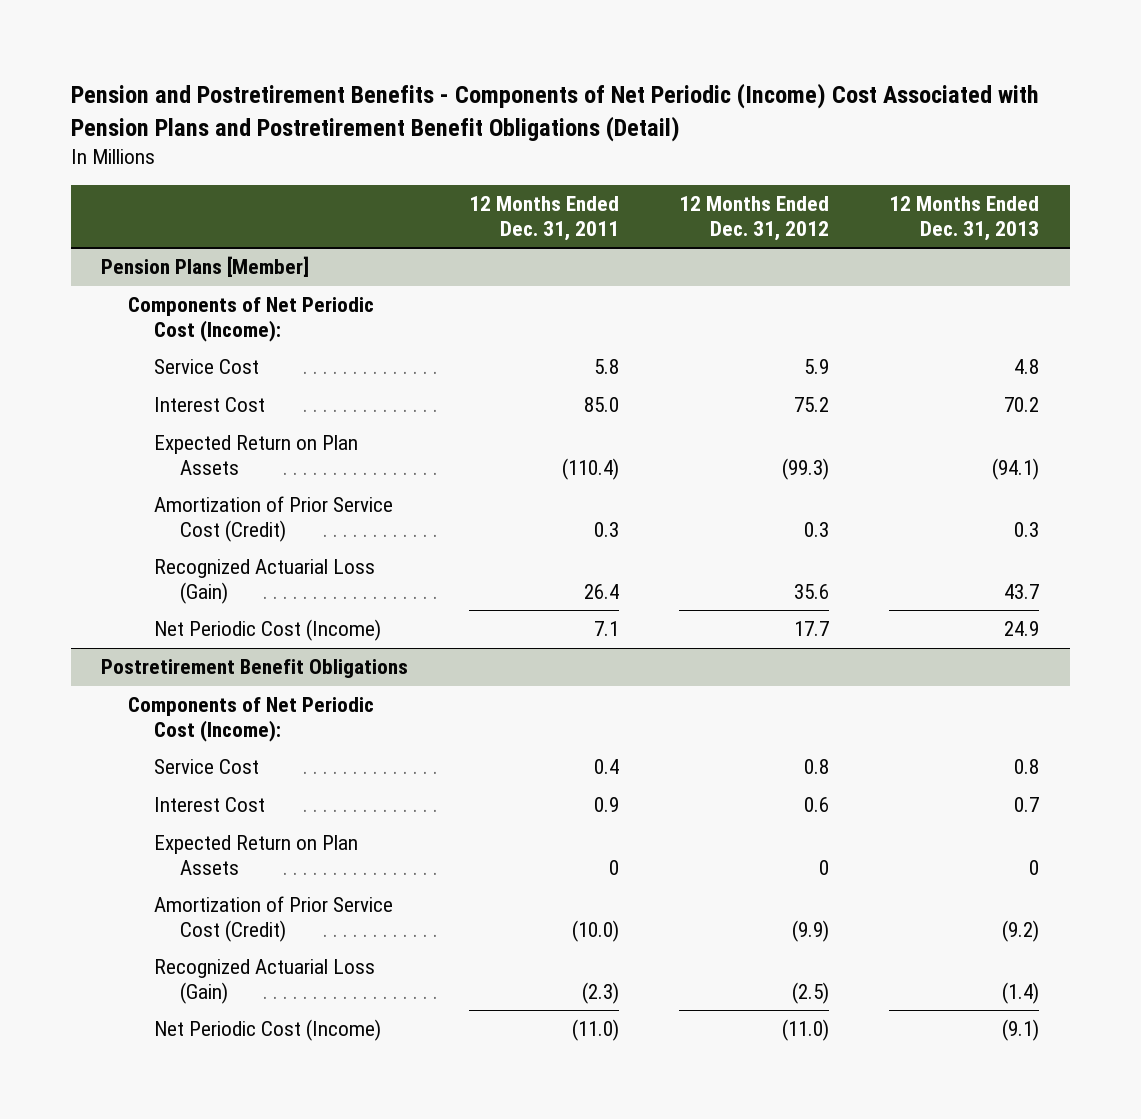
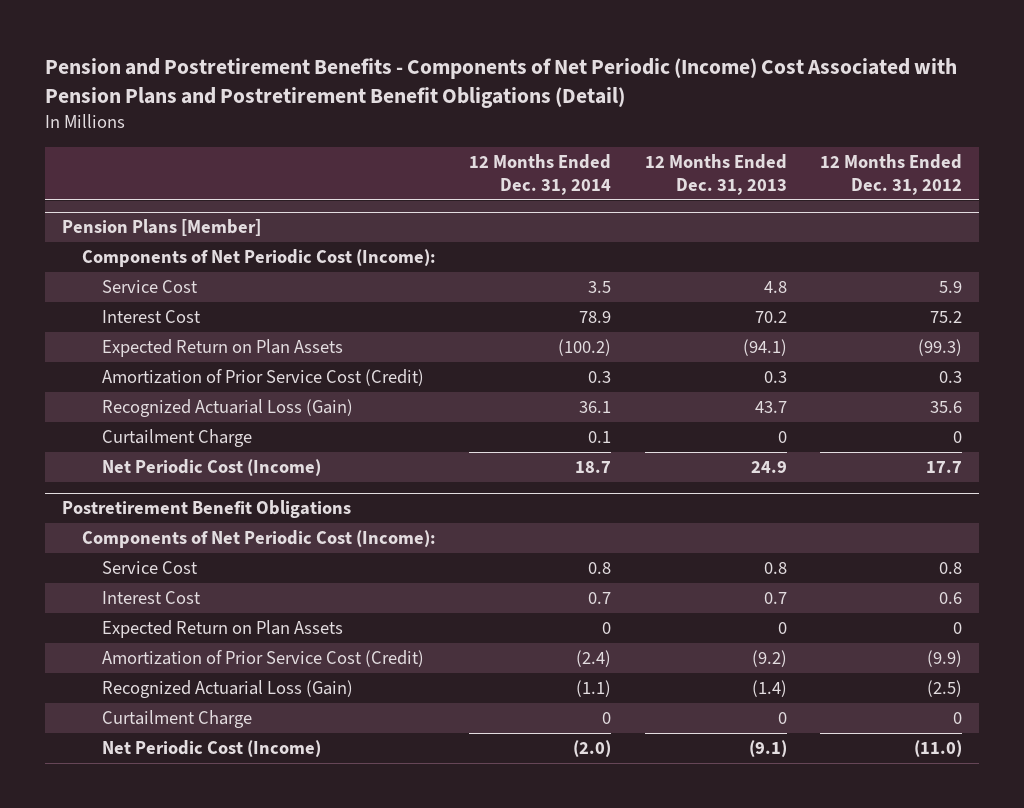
[468,195,619,241] 12 Months Ended Dec. 31, 2011 -> none
none -> [469,154,612,196] 12 Months Ended Dec. 31, 2014
none -> [102,429,253,448] Curtailment Charge
none -> [102,710,253,729] Curtailment Charge

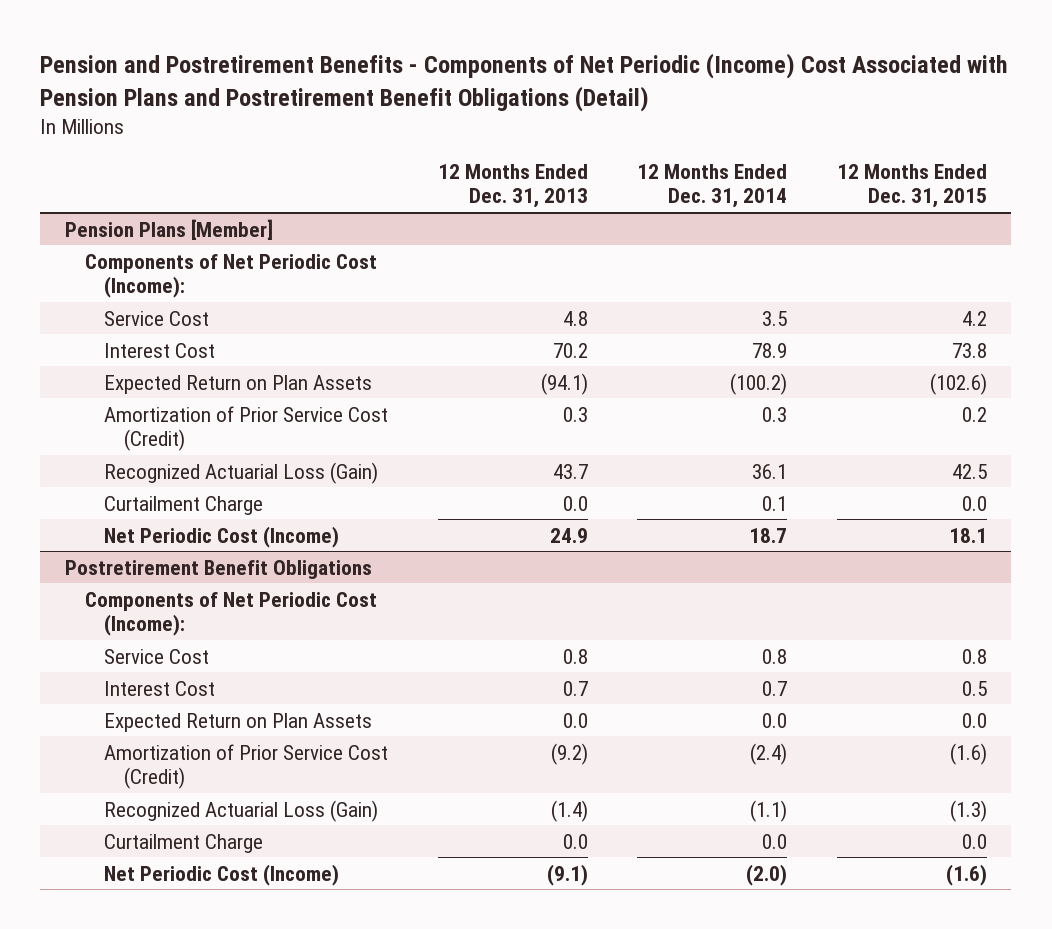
[819,154,962,196] 12 Months Ended Dec. 31, 2012 -> none
none -> [836,163,987,209] 12 Months Ended Dec. 31, 2015
[777,431,787,444] 0 -> [562,495,588,511] 0.0
[602,622,612,635] 0 -> [762,712,788,728] 0.0
[777,622,787,635] 0 -> [562,712,588,728] 0.0
[602,712,612,725] 0 -> [762,833,788,849] 0.0
[777,712,787,725] 0 -> [562,833,588,849] 0.0

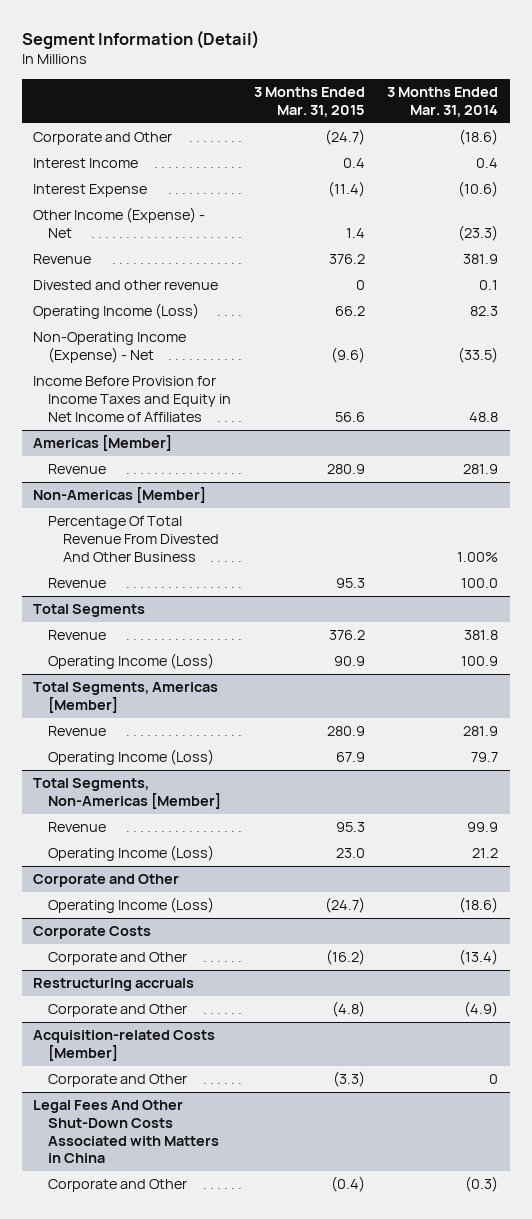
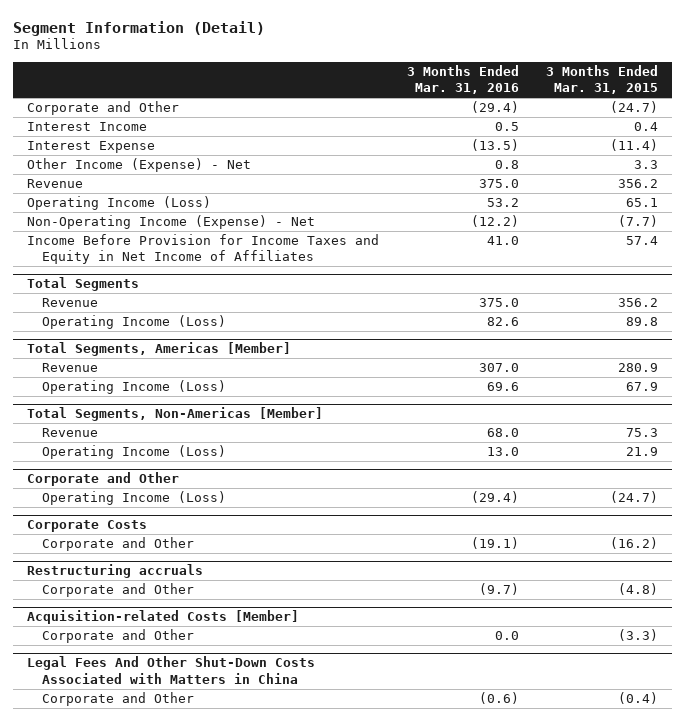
[387,87,499,117] 3 Months Ended Mar. 31, 2014 -> none
none -> [406,65,519,95] 3 Months Ended Mar. 31, 2016
[33,280,219,291] Divested and other revenue -> none
[33,435,173,452] Americas [Member] -> none
[48,464,107,475] Revenue -> none
[33,487,207,504] Non-Americas [Member] -> none
[48,516,219,562] Percentage Of Total Revenue From Divested And Other Business -> none
[48,578,107,589] Revenue -> none
[345,228,365,239] 1.4 -> [634,160,659,170] 3.3
[328,254,365,265] 376.2 -> [618,179,659,189] 356.2
[334,306,365,317] 66.2 -> [626,198,659,208] 65.1
[330,347,365,364] (9.6) -> [618,215,659,228] (7.7)
[334,411,365,422] 56.6 -> [626,236,659,246] 57.4
[328,630,365,641] 376.2 -> [618,298,659,308] 356.2
[333,656,365,667] 90.9 -> [626,317,659,327] 89.8
[335,822,365,833] 95.3 -> [626,428,659,438] 75.3
[335,848,365,859] 23.0 -> [626,447,659,457] 21.9

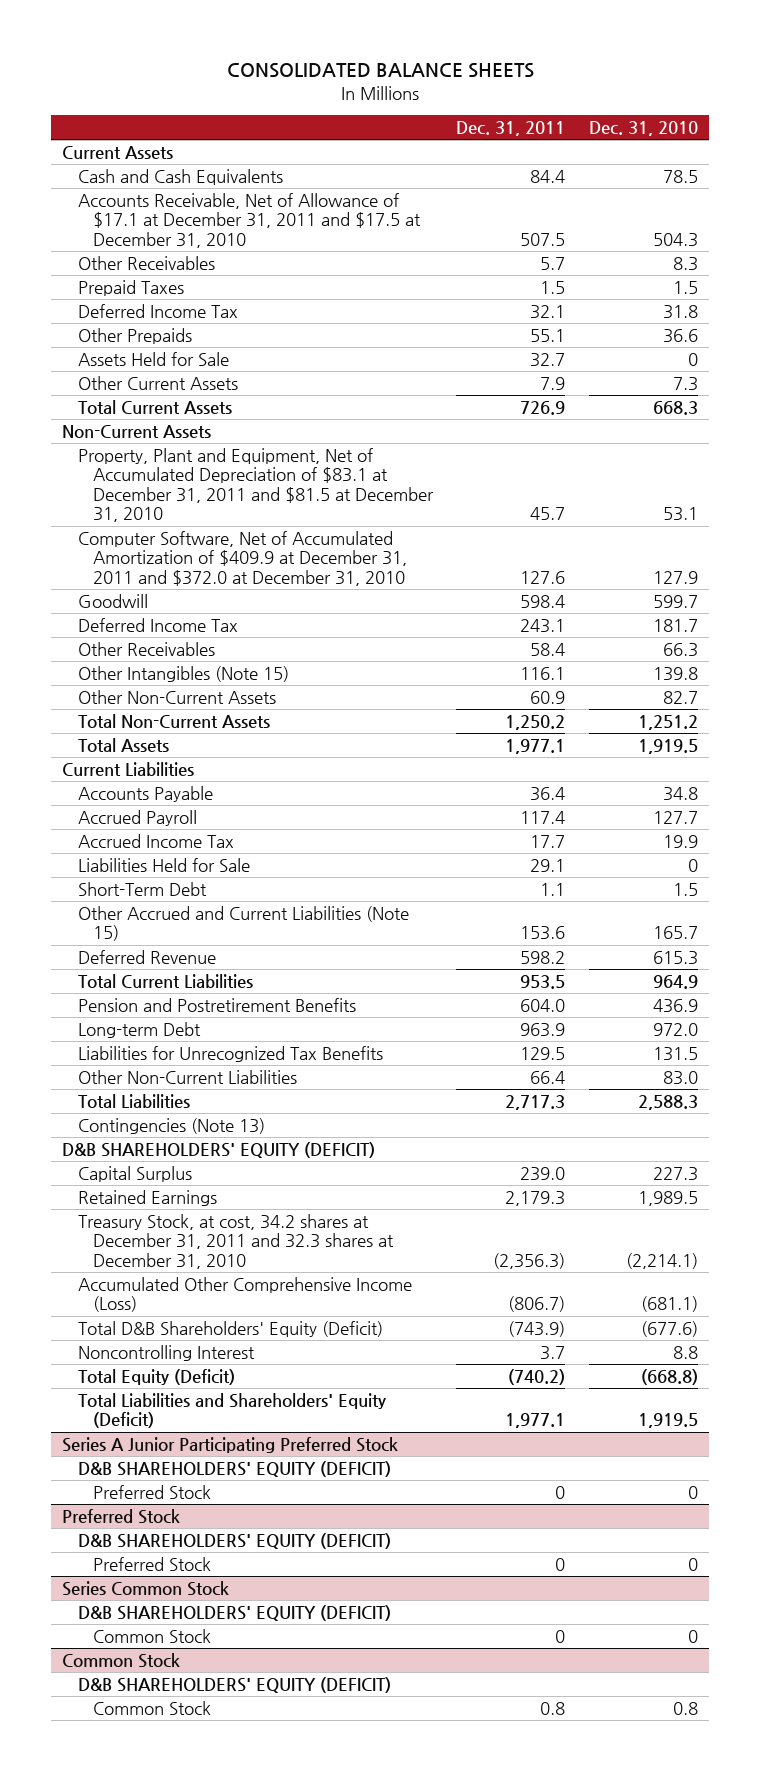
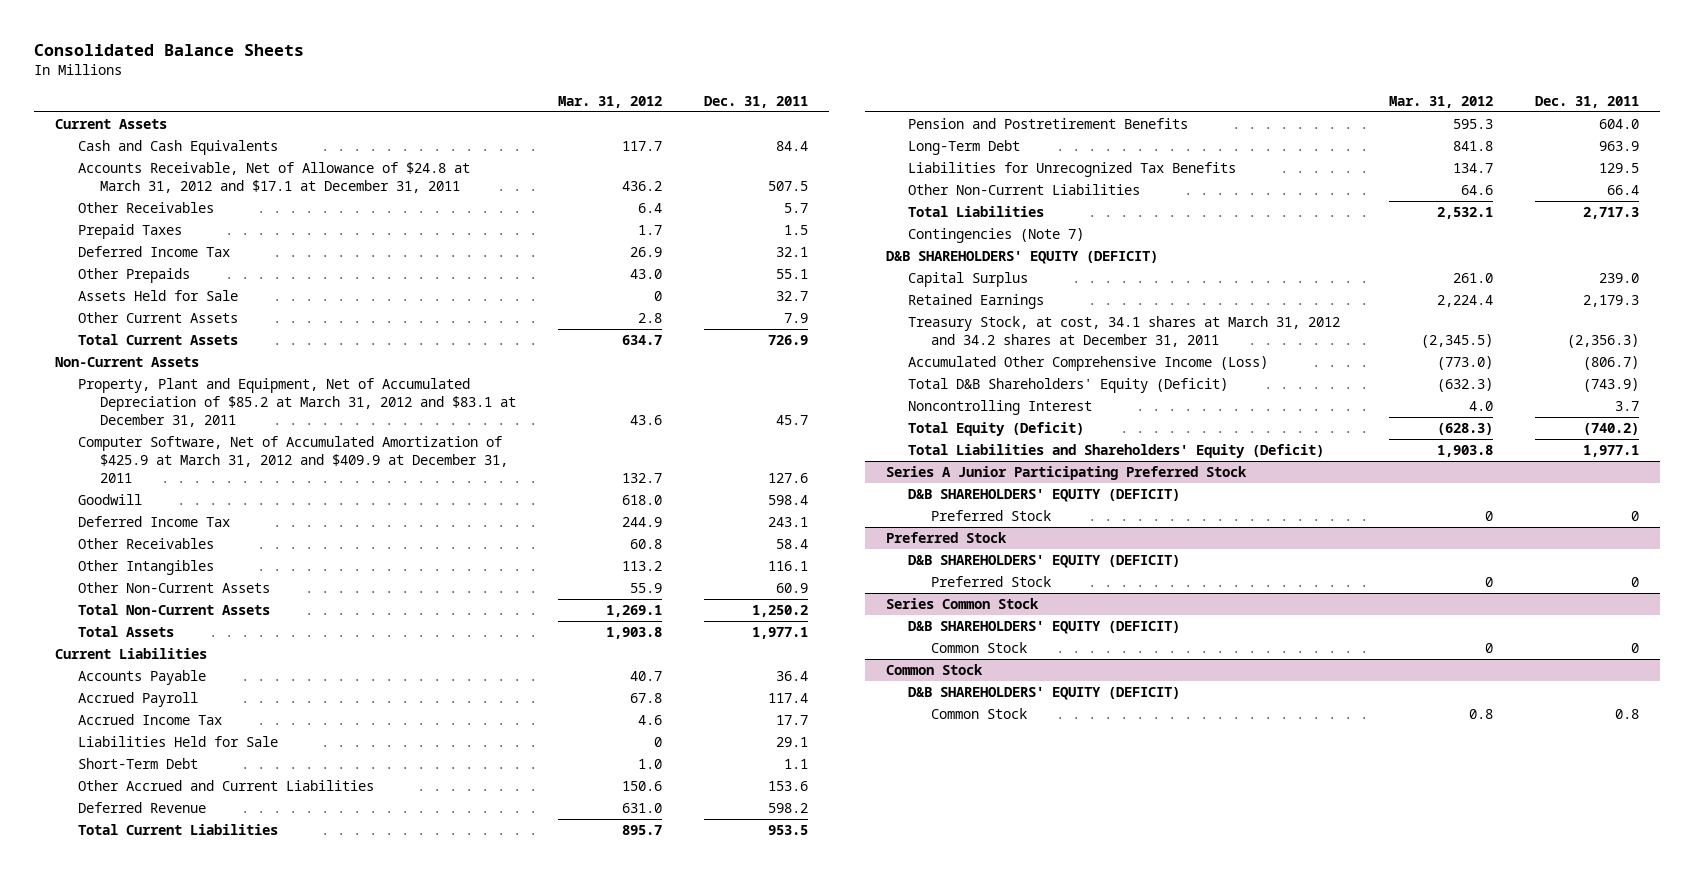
[226,63,534,79] CONSOLIDATED BALANCE SHEETS -> [34,44,305,57] Consolidated Balance Sheets
[588,120,698,136] Dec. 31, 2010 -> none
none -> [558,95,663,108] Mar. 31, 2012
[77,192,422,248] Accounts Receivable, Net of Allowance of $17.1 at December 31, 2011 and $17.5 at December 31, 2010 -> [77,162,470,193] Accounts Receivable, Net of Allowance of $24.8 at March 31, 2012 and $17.1 at December 31, 2011
[77,447,435,523] Property, Plant and Equipment, Net of Accumulated Depreciation of $83.1 at December 31, 2011 and $81.5 at December 31, 2010 -> [77,378,516,427] Property, Plant and Equipment, Net of Accumulated Depreciation of $85.2 at March 31, 2012 and $83.1 at December 31, 2011
[77,530,408,586] Computer Software, Net of Accumulated Amortization of $409.9 at December 31, 2011 and $372.0 at December 31, 2010 -> [77,436,508,483] Computer Software, Net of Accumulated Amortization of $425.9 at March 31, 2012 and $409.9 at December 31, 2011
[77,665,289,682] Other Intangibles (Note 15) -> [77,560,214,576] Other Intangibles
[77,905,409,942] Other Accrued and Current Liabilities (Note 15) -> [77,780,374,792] Other Accrued and Current Liabilities
[77,1021,201,1038] Long-term Debt -> [908,140,1021,156] Long-Term Debt
[77,1117,265,1134] Contingencies (Note 13) -> [908,228,1085,244] Contingencies (Note 7)
[77,1213,395,1269] Treasury Stock, at cost, 34.2 shares at December 31, 2011 and 32.3 shares at December 31, 2010 -> [908,316,1341,347] Treasury Stock, at cost, 34.1 shares at March 31, 2012 and 34.2 shares at December 31, 2011

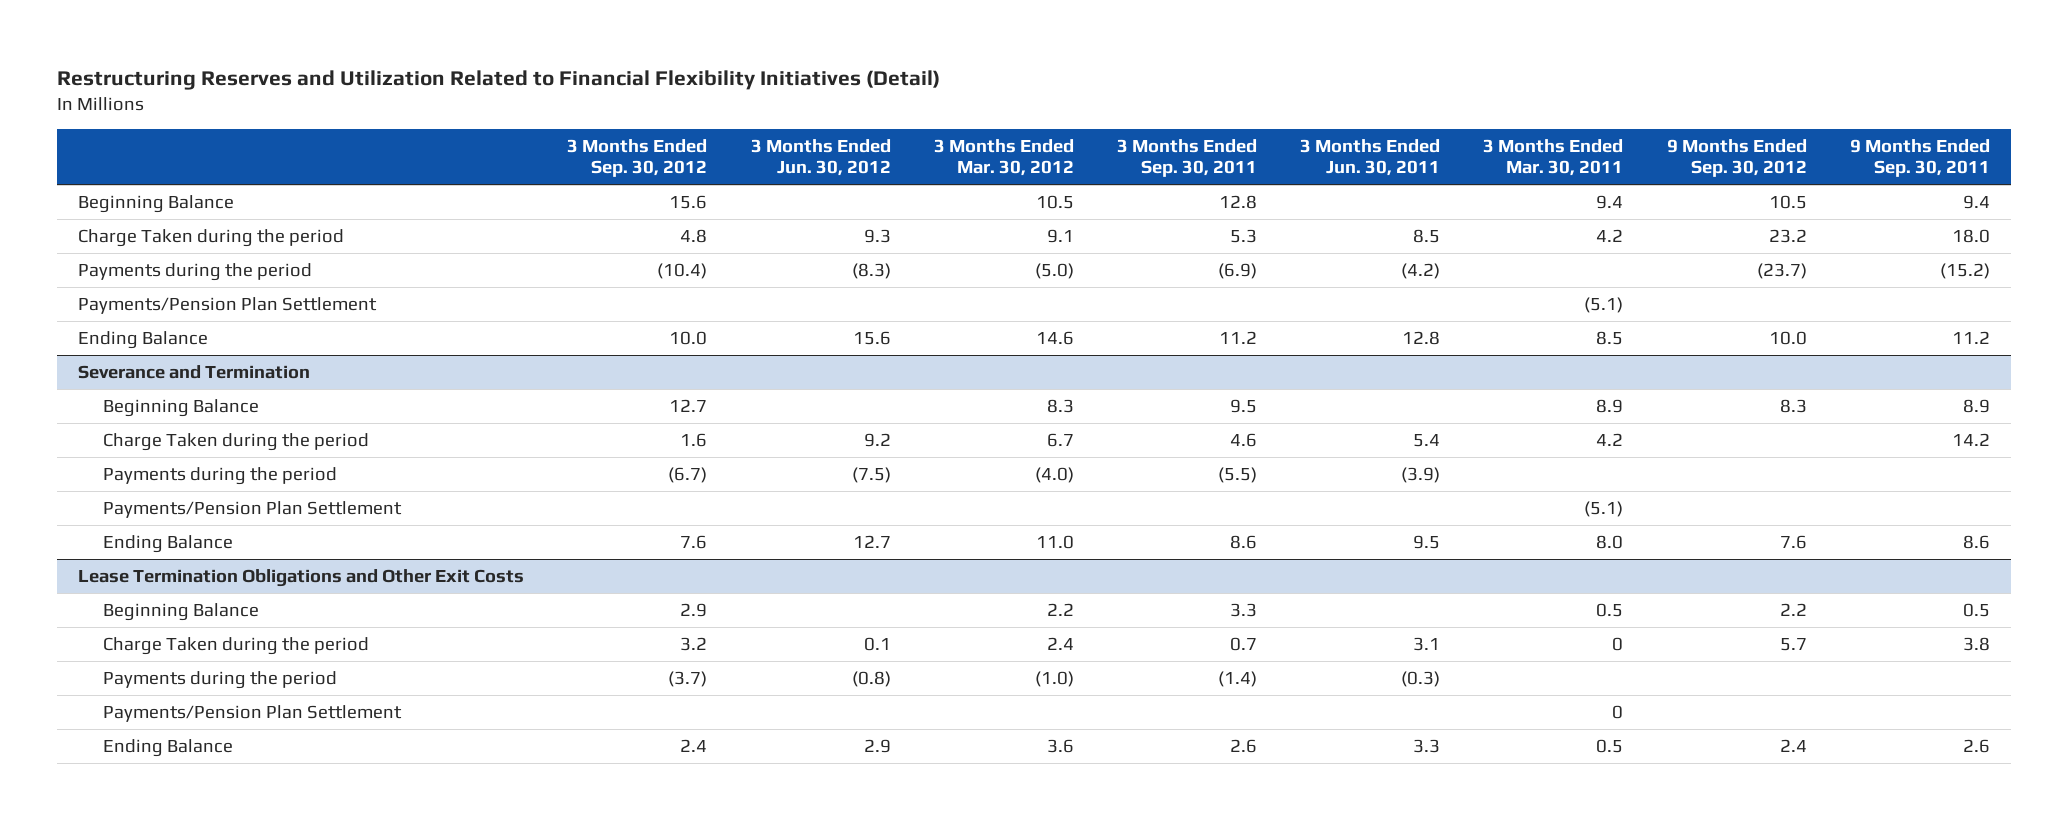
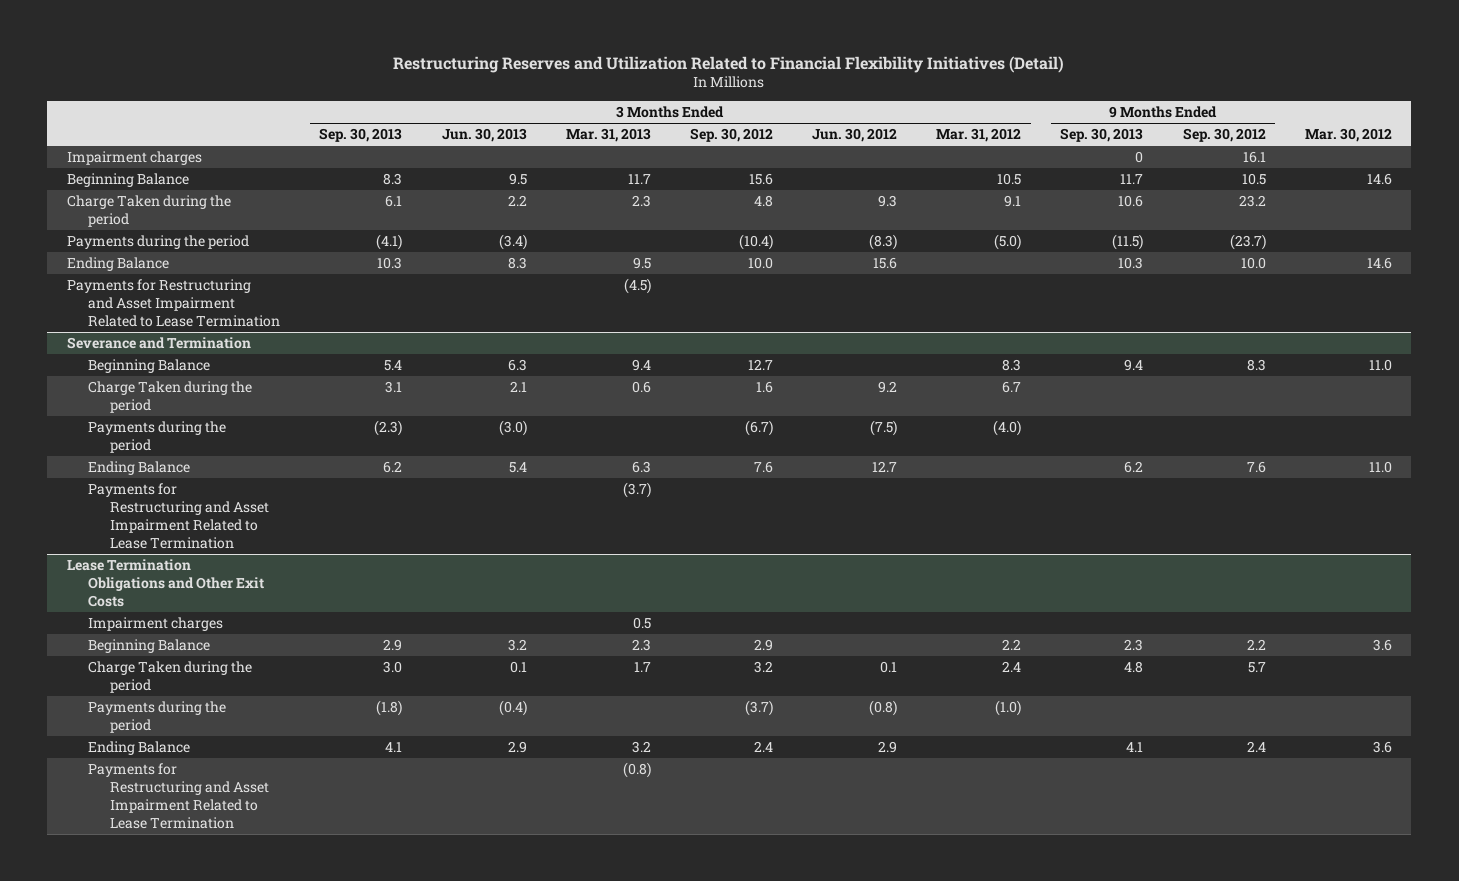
[933,138,1074,177] 3 Months Ended Mar. 30, 2012 -> none
[1117,138,1258,178] 3 Months Ended Sep. 30, 2011 -> none
[1300,138,1441,177] 3 Months Ended Jun. 30, 2011 -> none
[1483,138,1624,177] 3 Months Ended Mar. 30, 2011 -> none
[1849,138,1990,178] 9 Months Ended Sep. 30, 2011 -> none
none -> [319,128,403,143] Sep. 30, 2013
none -> [441,128,527,143] Jun. 30, 2013
none -> [565,128,651,143] Mar. 31, 2013
none -> [936,128,1022,143] Mar. 31, 2012
none -> [1060,128,1144,143] Sep. 30, 2013
none -> [1304,128,1392,143] Mar. 30, 2012
none -> [66,151,202,166] Impairment charges
[78,297,378,315] Payments/Pension Plan Settlement -> none
none -> [66,279,281,327] Payments for Restructuring and Asset Impairment Related to Lease Termination
[102,501,402,519] Payments/Pension Plan Settlement -> none
none -> [88,483,269,549] Payments for Restructuring and Asset Impairment Related to Lease Termination
none -> [88,617,224,632] Impairment charges
[102,705,402,723] Payments/Pension Plan Settlement -> none
none -> [88,763,269,829] Payments for Restructuring and Asset Impairment Related to Lease Termination

